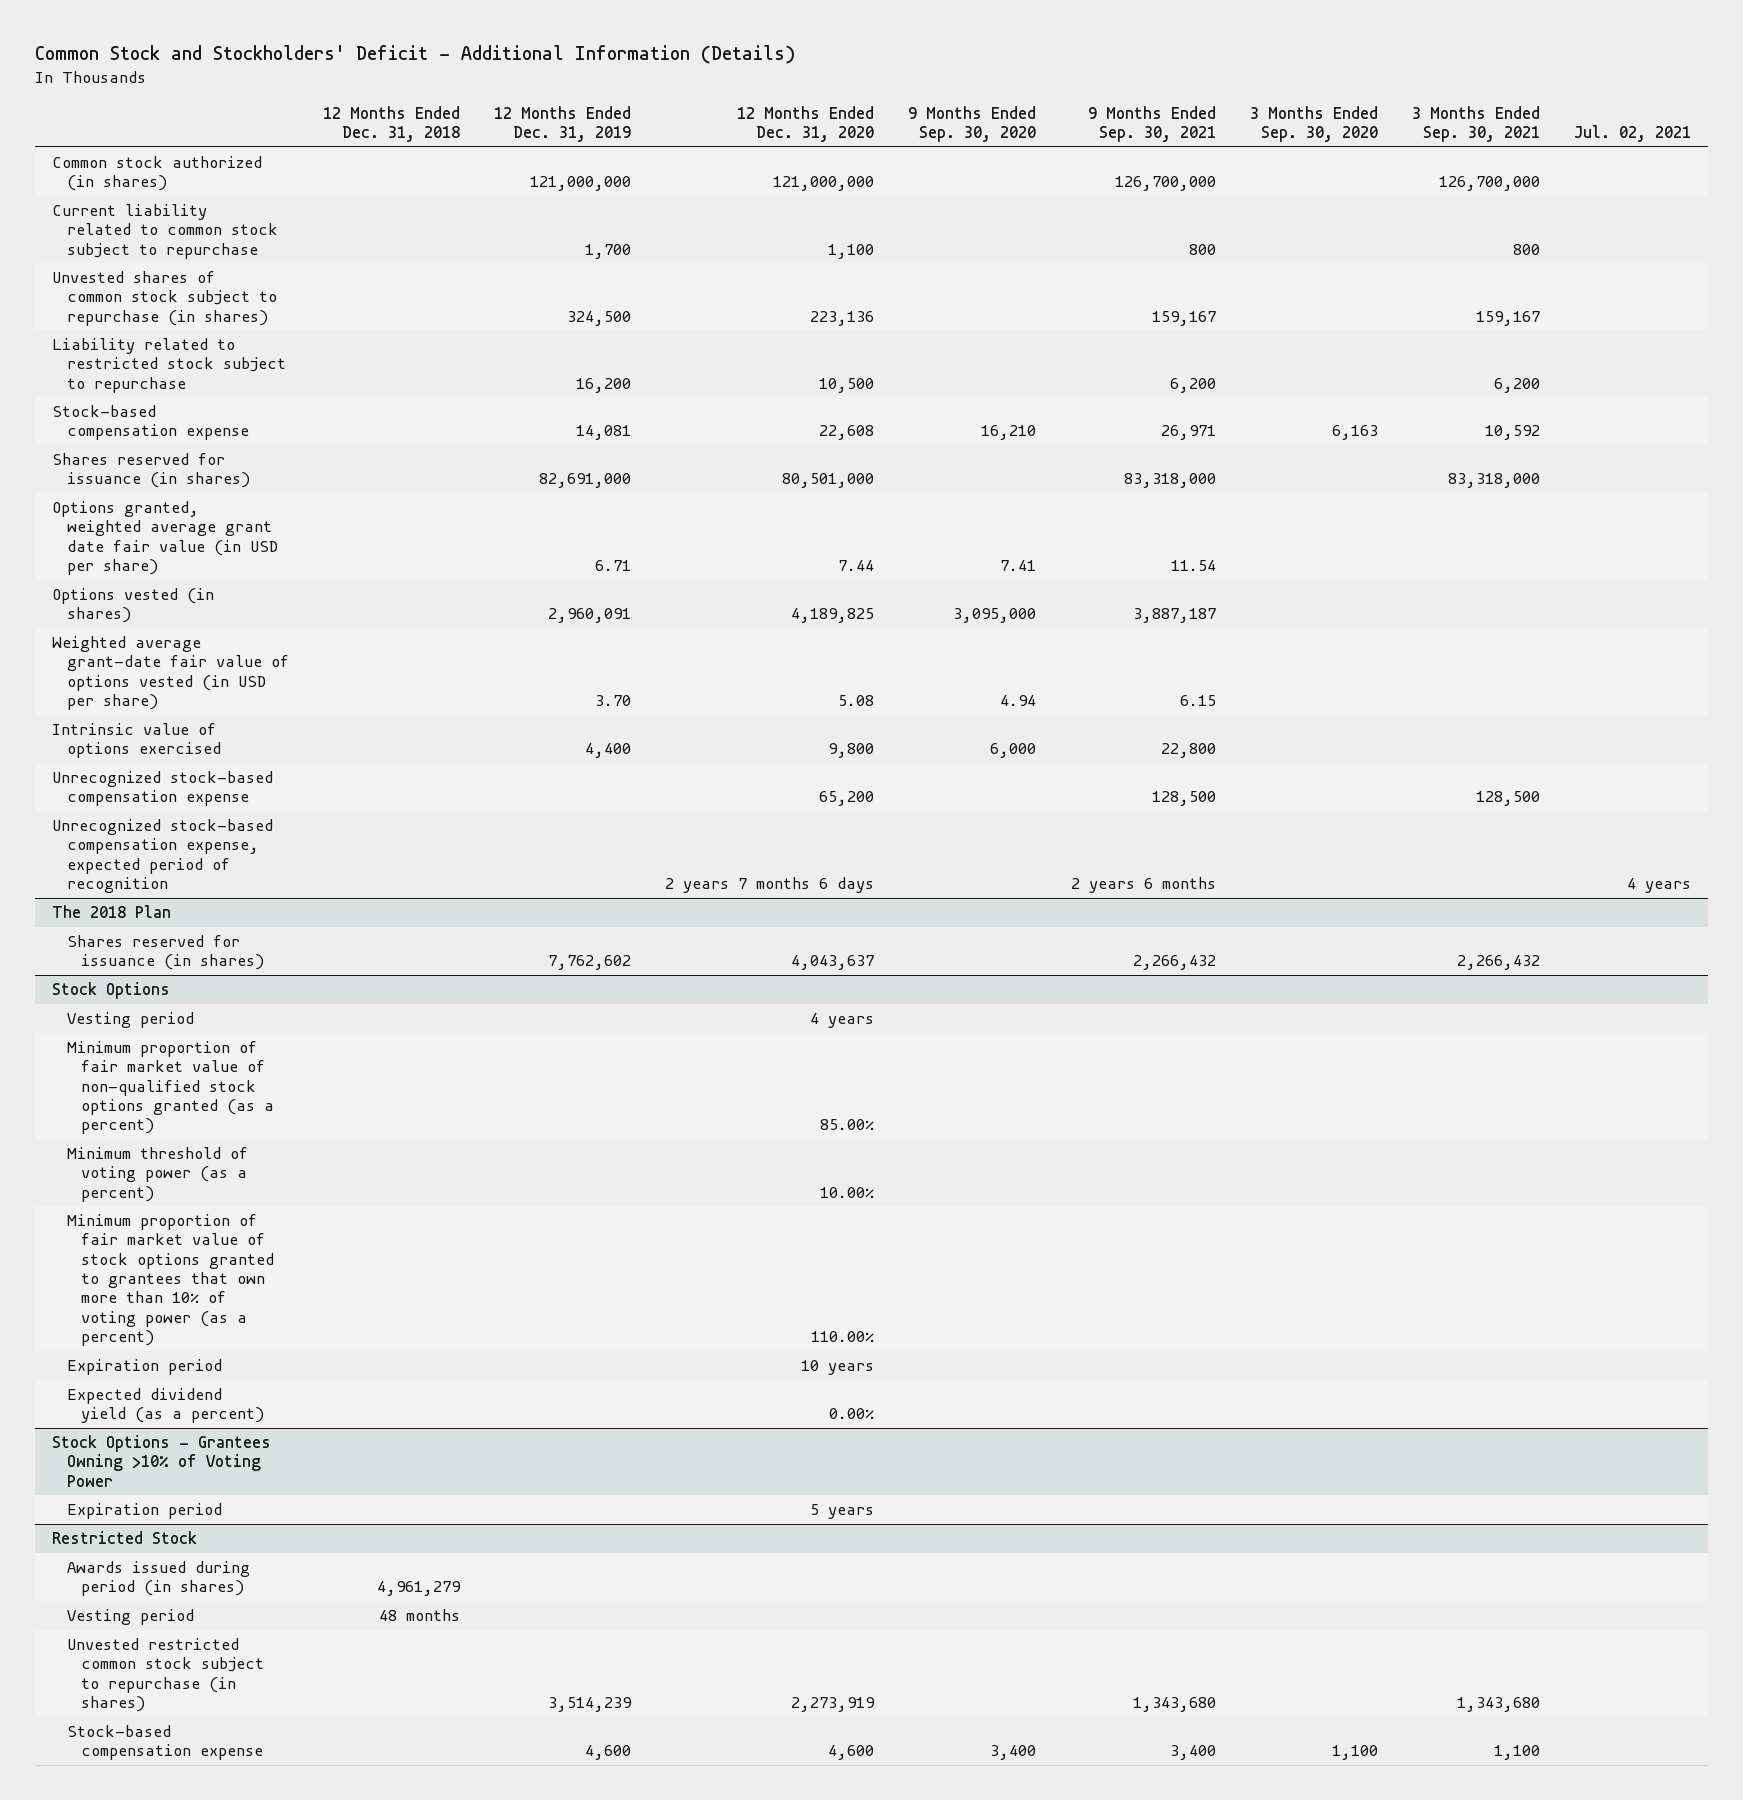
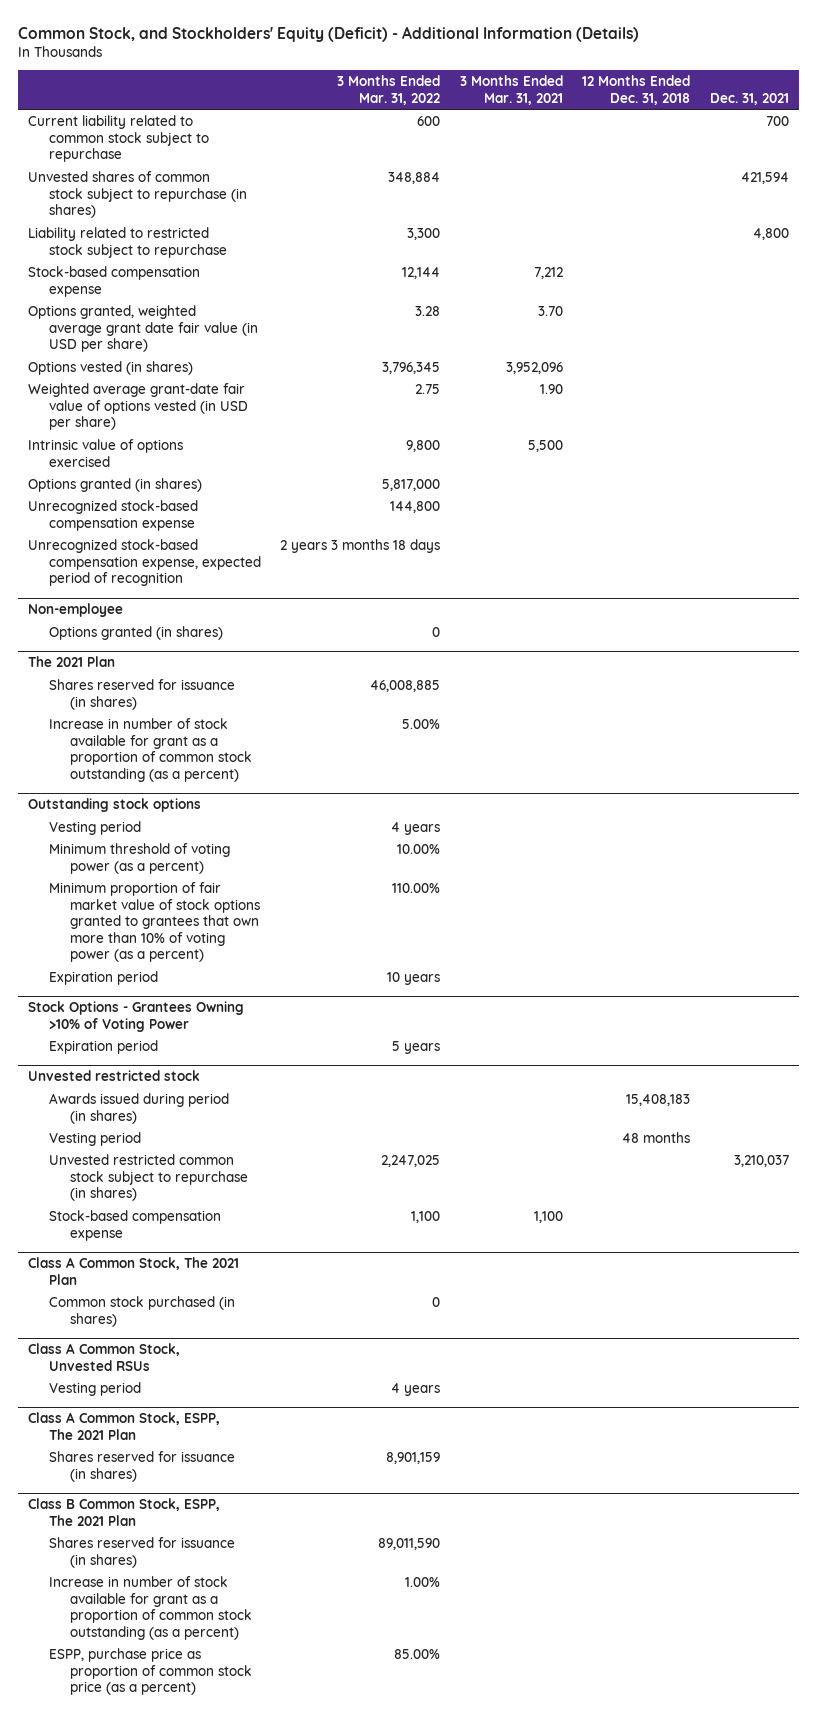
[34,45,795,65] Common Stock and Stockholders' Deficit - Additional Information (Details) -> [18,26,640,43] Common Stock, and Stockholders' Equity (Deficit) - Additional Information (Details)
[494,105,632,143] 12 Months Ended Dec. 31, 2019 -> none
[737,105,875,143] 12 Months Ended Dec. 31, 2020 -> none
[908,105,1037,143] 9 Months Ended Sep. 30, 2020 -> none
[1087,105,1216,143] 9 Months Ended Sep. 30, 2021 -> none
[1249,105,1378,143] 3 Months Ended Sep. 30, 2020 -> none
[1411,105,1540,143] 3 Months Ended Sep. 30, 2021 -> none
[1574,125,1692,143] Jul. 02, 2021 -> none
none -> [337,75,441,106] 3 Months Ended Mar. 31, 2022
none -> [459,75,563,106] 3 Months Ended Mar. 31, 2021
none -> [709,93,789,106] Dec. 31, 2021
[52,155,263,192] Common stock authorized (in shares) -> none
[52,452,250,489] Shares reserved for issuance (in shares) -> none
none -> [28,477,203,492] Options granted (in shares)
[52,904,172,918] The 2018 Plan -> none
[66,934,265,971] Shares reserved for issuance (in shares) -> none
none -> [28,603,124,618] Non-employee
none -> [48,625,223,640] Options granted (in shares)
none -> [28,656,116,668] The 2021 Plan
none -> [48,678,235,710] Shares reserved for issuance (in shares)
none -> [48,717,252,782] Increase in number of stock available for grant as a proportion of common stock outstanding (as a percent)
[52,981,171,999] Stock Options -> [28,798,202,813] Outstanding stock options
[66,1040,275,1135] Minimum proportion of fair market value of non-qualified stock options granted (as a percent) -> none
[66,1387,265,1424] Expected dividend yield (as a percent) -> none
[52,1530,198,1544] Restricted Stock -> [28,1070,201,1082] Unvested restricted stock
[376,1581,461,1597] 4,961,279 -> [626,1093,691,1106] 15,408,183
none -> [28,1257,240,1285] Class A Common Stock, The 2021 Plan
none -> [48,1295,235,1327] Common stock purchased (in shares)
none -> [28,1343,181,1371] Class A Common Stock, Unvested RSUs
none -> [48,1381,141,1396] Vesting period
none -> [28,1412,221,1440] Class A Common Stock, ESPP, The 2021 Plan
none -> [48,1450,235,1482] Shares reserved for issuance (in shares)
none -> [28,1498,221,1526] Class B Common Stock, ESPP, The 2021 Plan
none -> [48,1536,235,1568] Shares reserved for issuance (in shares)
none -> [48,1575,252,1640] Increase in number of stock available for grant as a proportion of common stock outstanding (as a percent)
none -> [48,1647,252,1696] ESPP, purchase price as proportion of common stock price (as a percent)

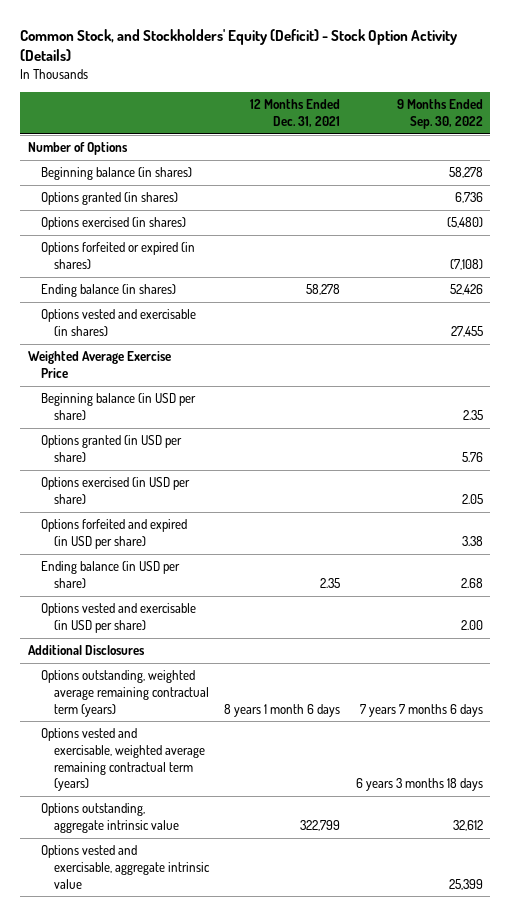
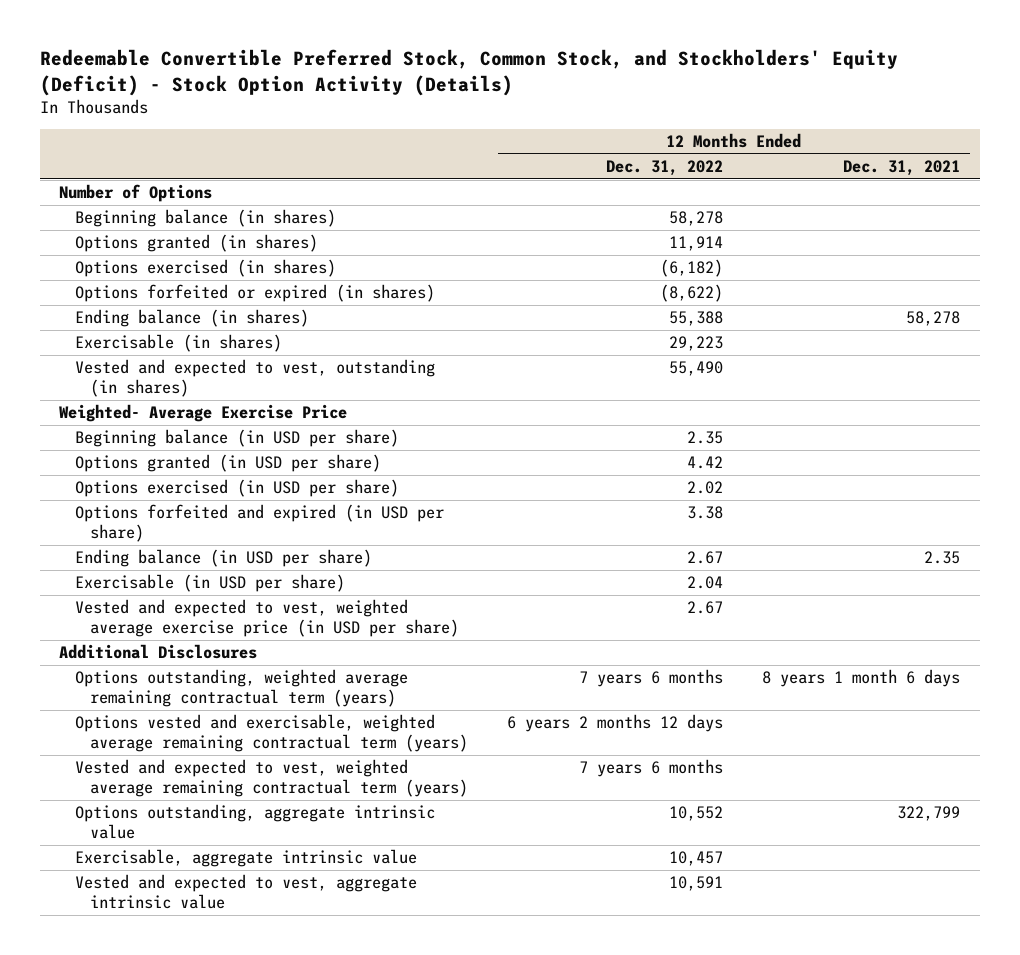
[20,28,459,61] Common Stock, and Stockholders' Equity (Deficit) - Stock Option Activity (Details) -> [39,49,898,96] Redeemable Convertible Preferred Stock, Common Stock, and Stockholders' Equity (Deficit) - Stock Option Activity (Details)
[396,99,483,129] 9 Months Ended Sep. 30, 2022 -> none
none -> [606,159,724,176] Dec. 31, 2022
[41,309,197,337] Options vested and exercisable (in shares) -> [74,334,282,353] Exercisable (in shares)
none -> [74,359,435,398] Vested and expected to vest, outstanding (in shares)
[27,351,171,379] Weighted Average Exercise Price -> [59,404,348,423] Weighted- Average Exercise Price
[41,603,197,634] Options vested and exercisable (in USD per share) -> [74,574,345,593] Exercisable (in USD per share)
none -> [74,599,460,638] Vested and expected to vest, weighted average exercise price (in USD per share)
none -> [74,759,469,798] Vested and expected to vest, weighted average remaining contractual term (years)
[41,845,211,889] Options vested and exercisable, aggregate intrinsic value -> [74,849,417,868] Exercisable, aggregate intrinsic value
none -> [74,874,417,910] Vested and expected to vest, aggregate intrinsic value

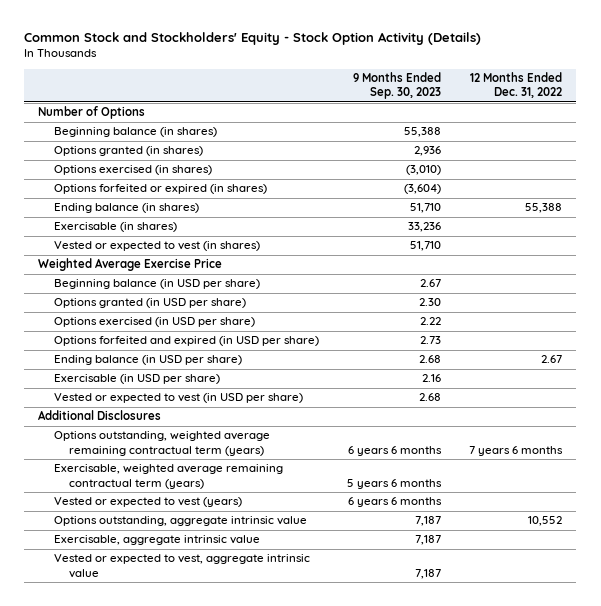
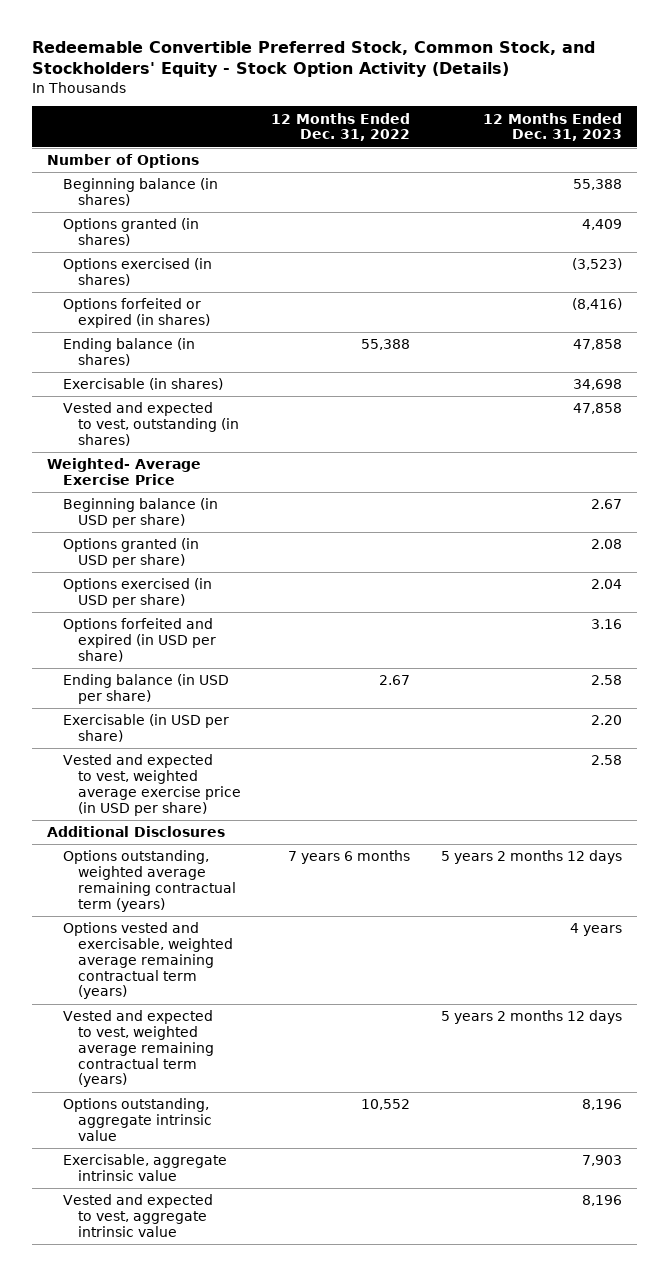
[24,31,482,45] Common Stock and Stockholders' Equity - Stock Option Activity (Details) -> [32,41,596,78] Redeemable Convertible Preferred Stock, Common Stock, and Stockholders' Equity - Stock Option Activity (Details)
[352,72,441,100] 9 Months Ended Sep. 30, 2023 -> none
none -> [482,112,622,142] 12 Months Ended Dec. 31, 2023
[53,241,260,252] Vested or expected to vest (in shares) -> [62,402,239,446] Vested and expected to vest, outstanding (in shares)
[38,258,223,272] Weighted Average Exercise Price -> [47,458,202,485] Weighted- Average Exercise Price
[53,393,303,404] Vested or expected to vest (in USD per share) -> [62,754,241,816] Vested and expected to vest, weighted average exercise price (in USD per share)
[53,464,283,489] Exercisable, weighted average remaining contractual term (years) -> [62,922,233,1000] Options vested and exercisable, weighted average remaining contractual term (years)
[53,497,242,508] Vested or expected to vest (years) -> [62,1010,214,1088] Vested and expected to vest, weighted average remaining contractual term (years)
[53,554,310,578] Vested or expected to vest, aggregate intrinsic value -> [62,1194,213,1237] Vested and expected to vest, aggregate intrinsic value

